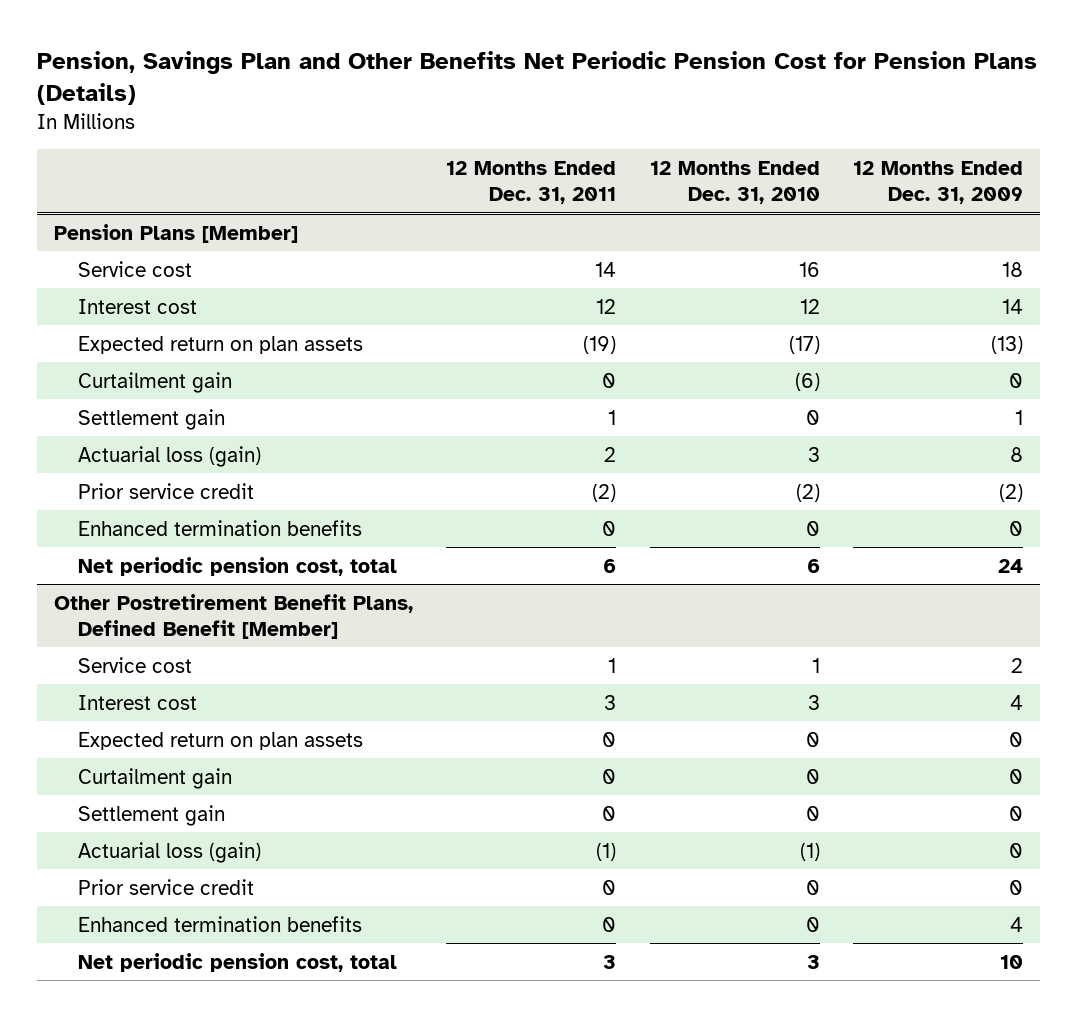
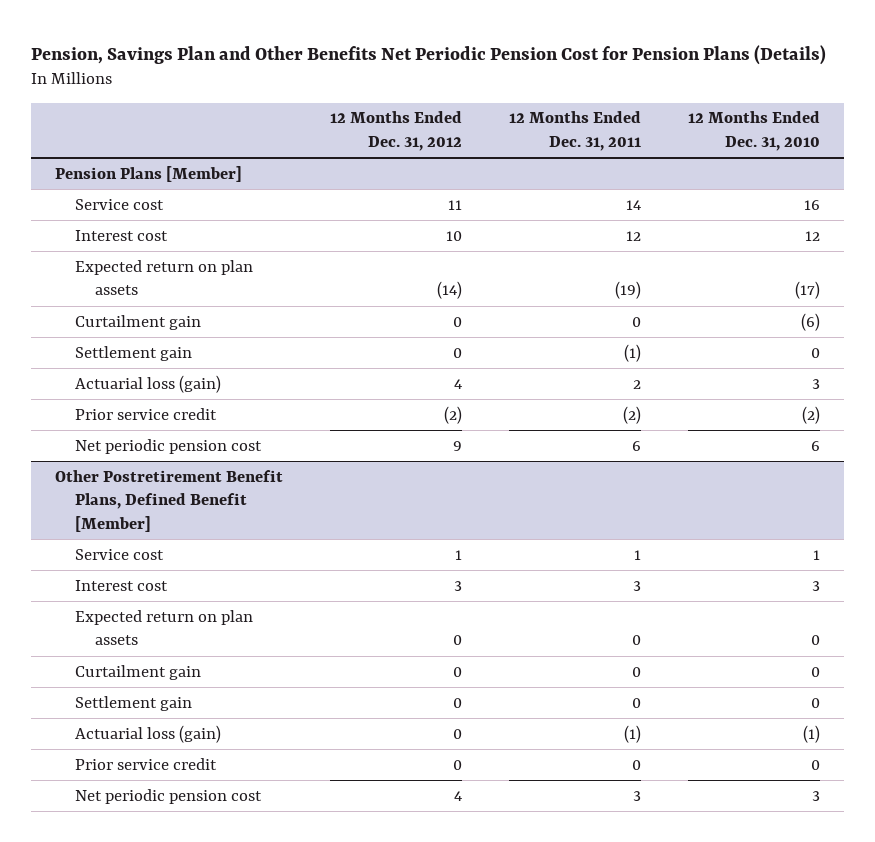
[853,160,1024,205] 12 Months Ended Dec. 31, 2009 -> none
none -> [329,111,462,152] 12 Months Ended Dec. 31, 2012
[608,409,617,425] 1 -> [624,343,642,362] (1)
[78,519,363,536] Enhanced termination benefits -> none
[78,556,398,576] Net periodic pension cost, total -> [75,438,263,454] Net periodic pension cost
[78,915,363,932] Enhanced termination benefits -> none
[78,952,398,972] Net periodic pension cost, total -> [75,788,263,804] Net periodic pension cost

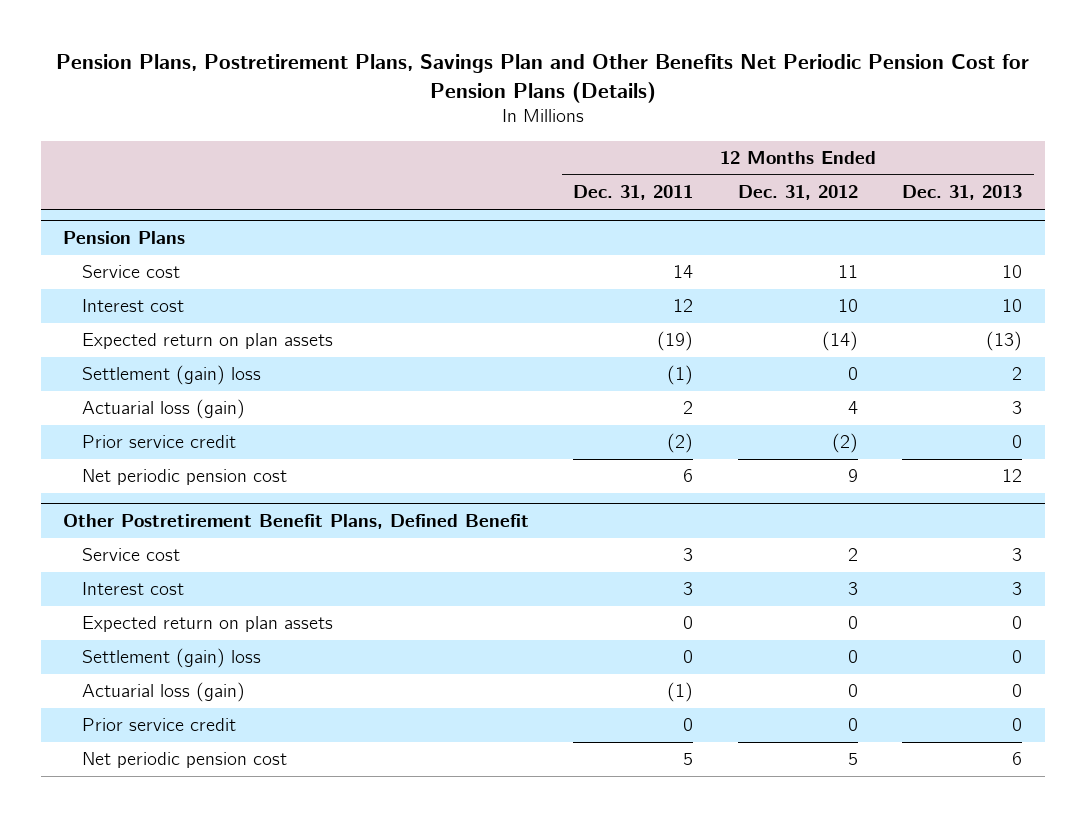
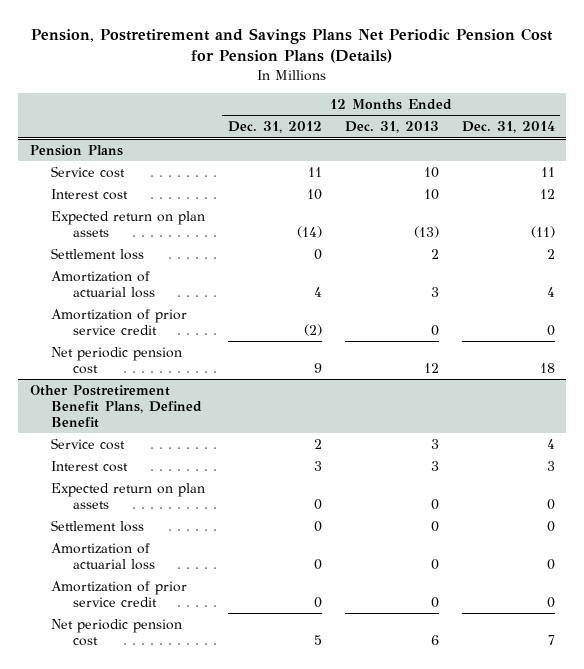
[55,54,1029,103] Pension Plans, Postretirement Plans, Savings Plan and Other Benefits Net Periodic Pension Cost for Pension Plans (Details) -> [31,27,554,63] Pension, Postretirement and Savings Plans Net Periodic Pension Cost for Pension Plans (Details)
[573,185,694,201] Dec. 31, 2011 -> none
none -> [461,121,555,134] Dec. 31, 2014
[81,365,261,386] Settlement (gain) loss -> [51,247,145,260] Settlement loss
[81,399,245,420] Actuarial loss (gain) -> [51,270,156,298] Amortization of actuarial loss
[81,435,236,449] Prior service credit -> [51,308,188,335] Amortization of prior service credit
[81,648,261,669] Settlement (gain) loss -> [51,519,145,532] Settlement loss
[81,682,245,703] Actuarial loss (gain) -> [51,542,156,570] Amortization of actuarial loss
[81,718,236,732] Prior service credit -> [51,580,188,607] Amortization of prior service credit

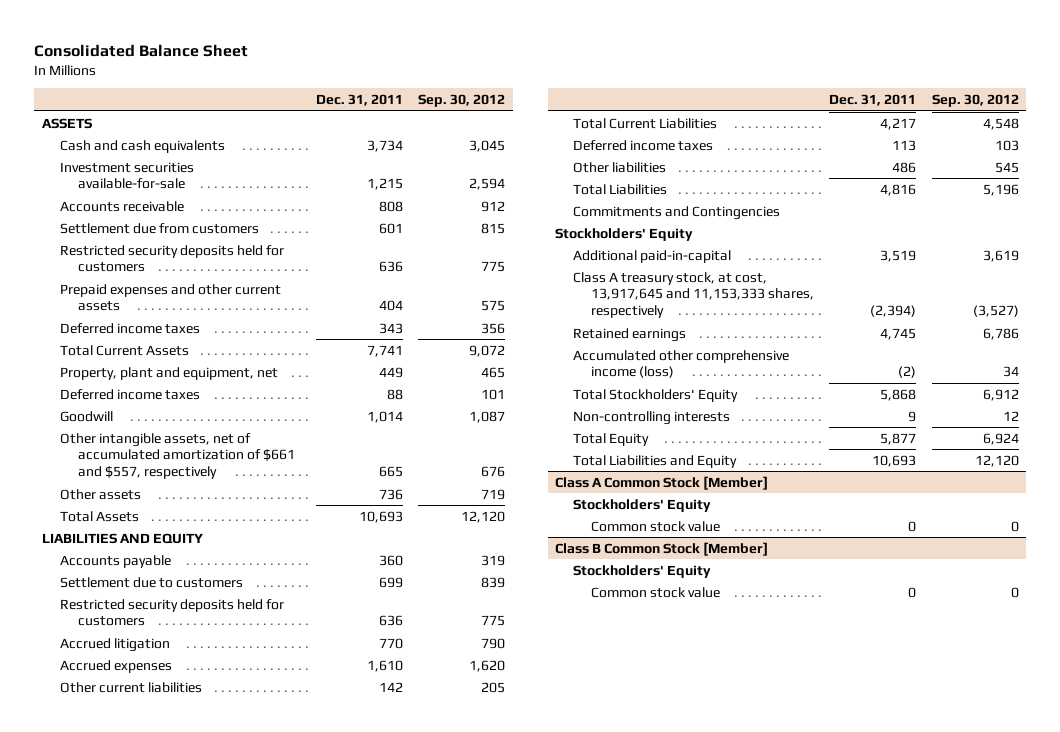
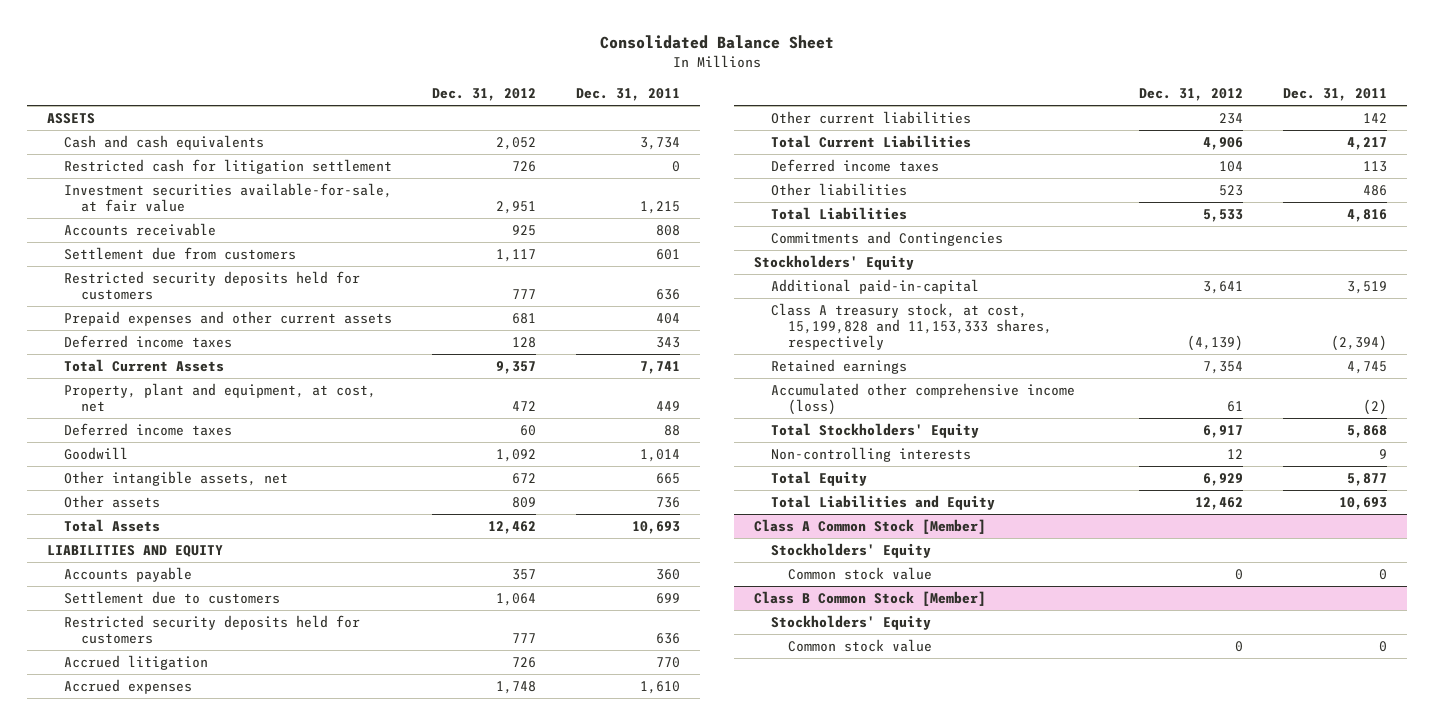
[418,94,506,108] Sep. 30, 2012 -> none
none -> [431,88,536,102] Dec. 31, 2012
none -> [63,158,392,174] Restricted cash for litigation settlement
[59,161,194,190] Investment securities available-for-sale -> [63,182,392,213] Investment securities available-for-sale, at fair value
[59,366,278,380] Property, plant and equipment, net -> [63,382,376,413] Property, plant and equipment, at cost, net
[59,432,296,479] Other intangible assets, net of accumulated amortization of $661 and $557, respectively -> [63,470,288,486] Other intangible assets, net
[573,271,815,318] Class A treasury stock, at cost, 13,917,645 and 11,153,333 shares, respectively -> [771,302,1053,351] Class A treasury stock, at cost, 15,199,828 and 11,153,333 shares, respectively

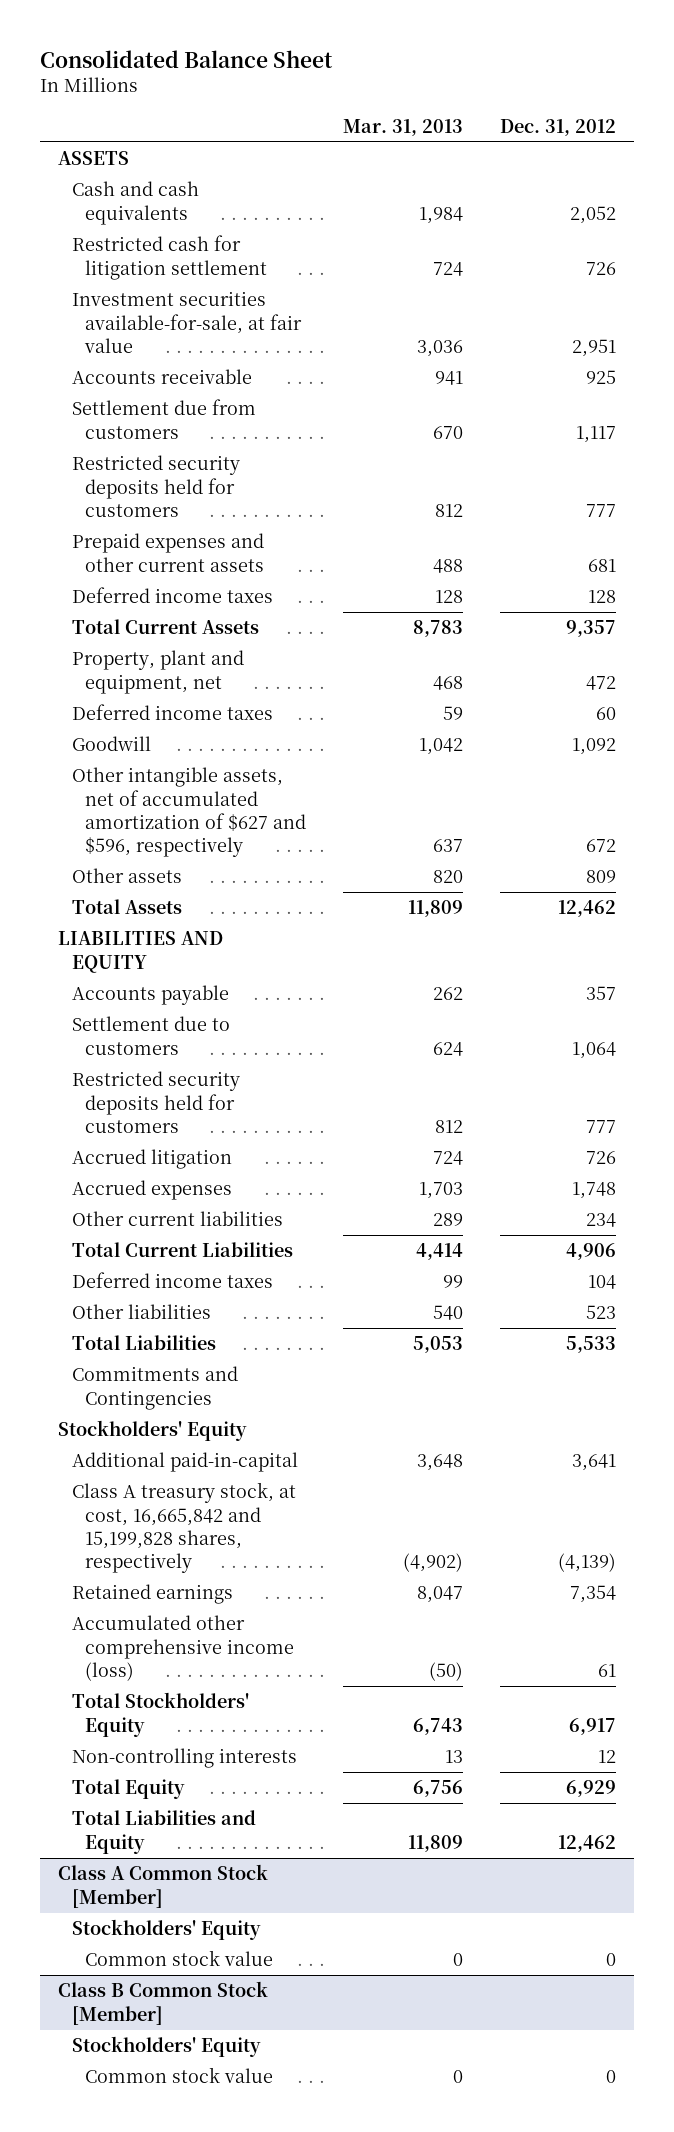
[575,88,680,102] Dec. 31, 2011 -> none
none -> [343,118,464,136] Mar. 31, 2013
[63,382,376,413] Property, plant and equipment, at cost, net -> [71,650,244,694] Property, plant and equipment, net
[63,470,288,486] Other intangible assets, net -> [71,767,307,858] Other intangible assets, net of accumulated amortization of $627 and $596, respectively
[771,302,1053,351] Class A treasury stock, at cost, 15,199,828 and 11,153,333 shares, respectively -> [71,1482,296,1574] Class A treasury stock, at cost, 16,665,842 and 15,199,828 shares, respectively

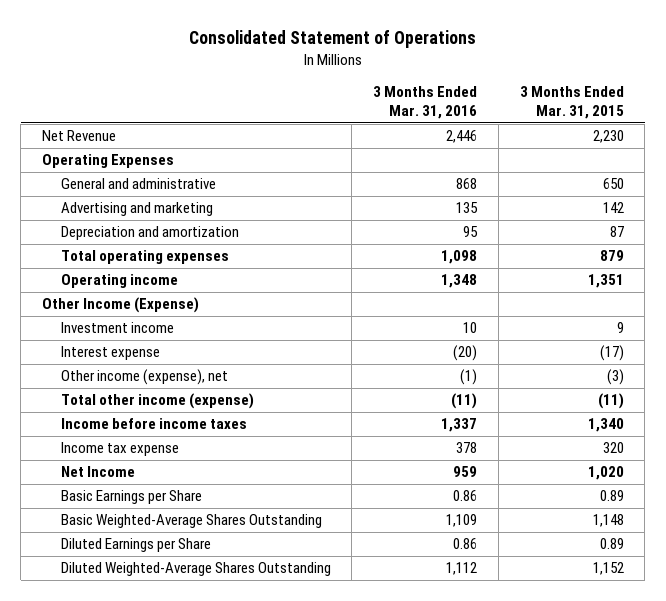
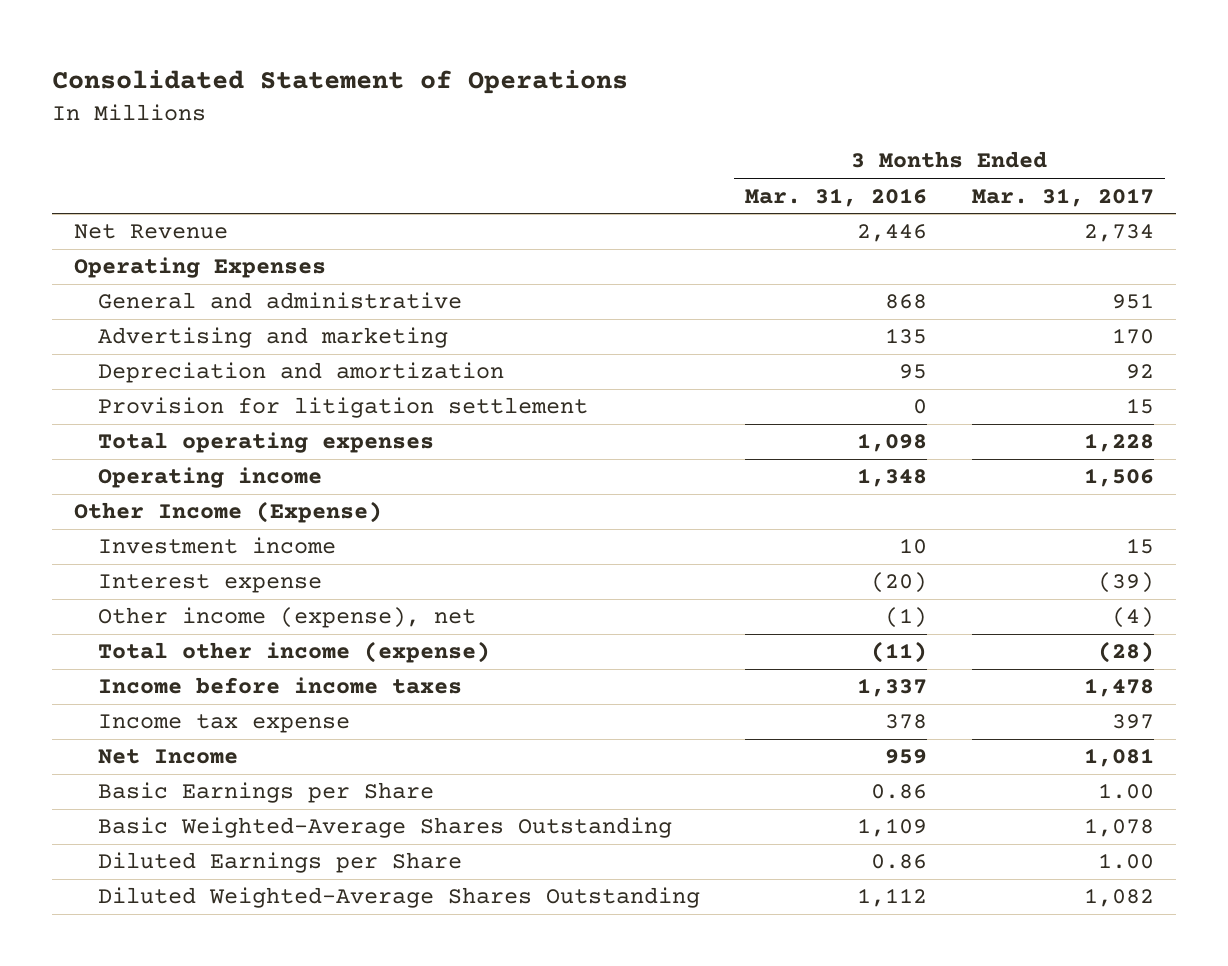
[519,86,624,119] 3 Months Ended Mar. 31, 2015 -> none
none -> [971,187,1154,207] Mar. 31, 2017
none -> [98,397,589,419] Provision for litigation settlement

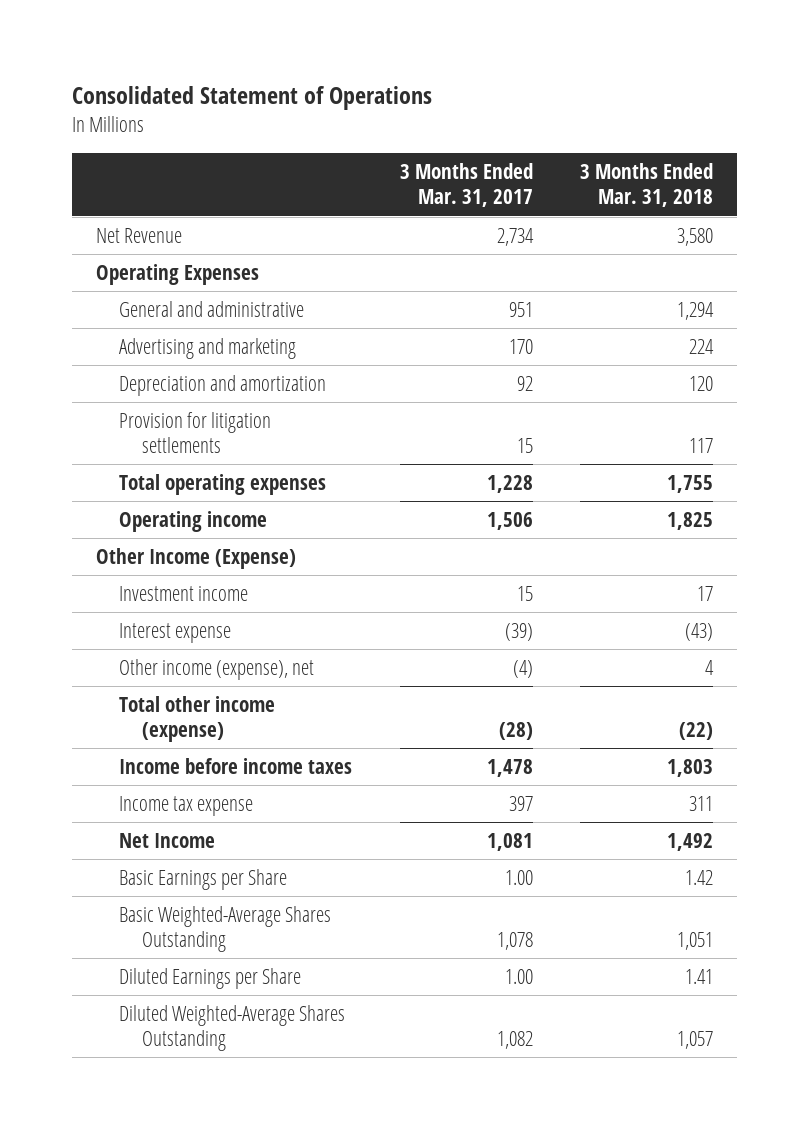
[744,187,927,207] Mar. 31, 2016 -> none
none -> [580,163,714,208] 3 Months Ended Mar. 31, 2018
[98,397,589,419] Provision for litigation settlement -> [118,411,271,454] Provision for litigation settlements

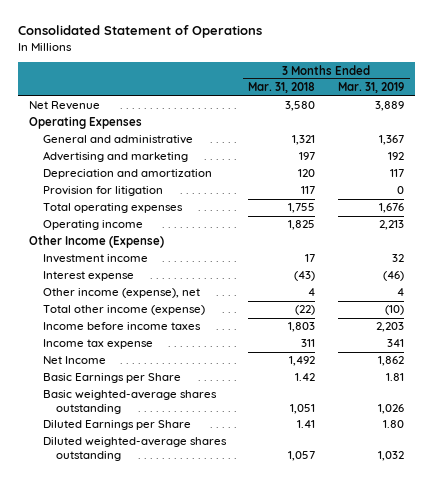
[399,163,533,208] 3 Months Ended Mar. 31, 2017 -> none
none -> [337,82,404,94] Mar. 31, 2019
[677,301,715,320] 1,294 -> [292,135,316,146] 1,321
[689,338,715,354] 224 -> [299,152,316,161] 197
[118,411,271,454] Provision for litigation settlements -> [42,186,163,197] Provision for litigation
[118,905,331,953] Basic Weighted-Average Shares Outstanding -> [42,390,217,415] Basic weighted-average shares outstanding
[118,1004,345,1052] Diluted Weighted-Average Shares Outstanding -> [42,437,227,462] Diluted weighted-average shares outstanding

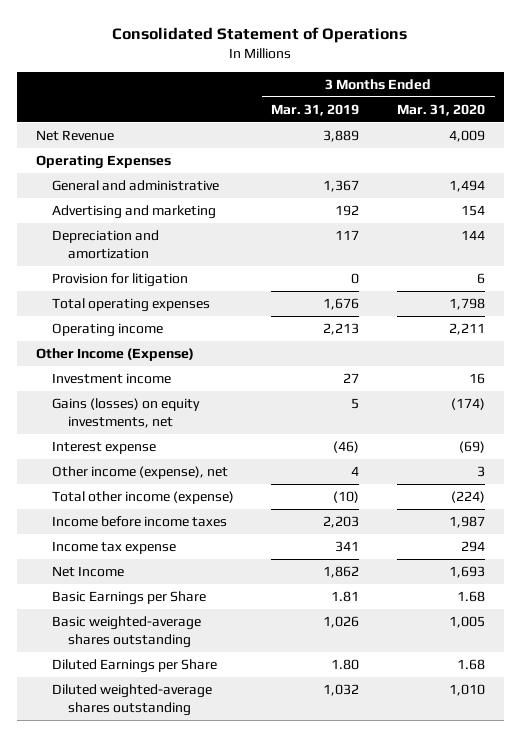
[248,82,316,94] Mar. 31, 2018 -> none
none -> [397,103,486,116] Mar. 31, 2020
[391,254,404,263] 32 -> [343,373,360,384] 27
none -> [51,398,200,428] Gains (losses) on equity investments, net

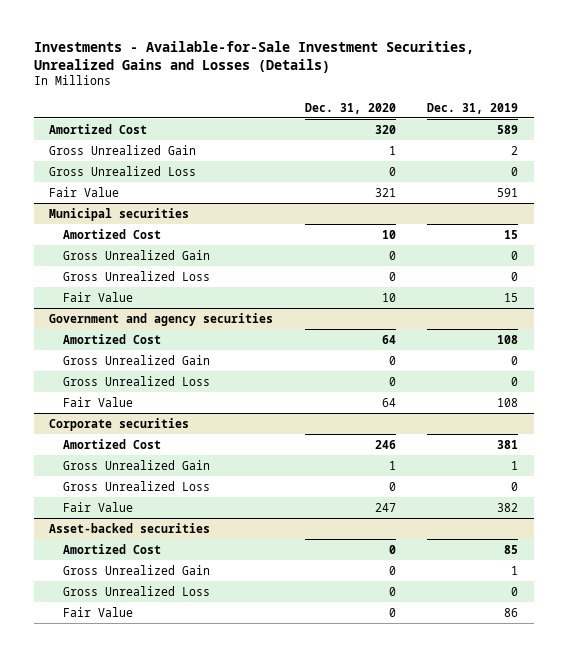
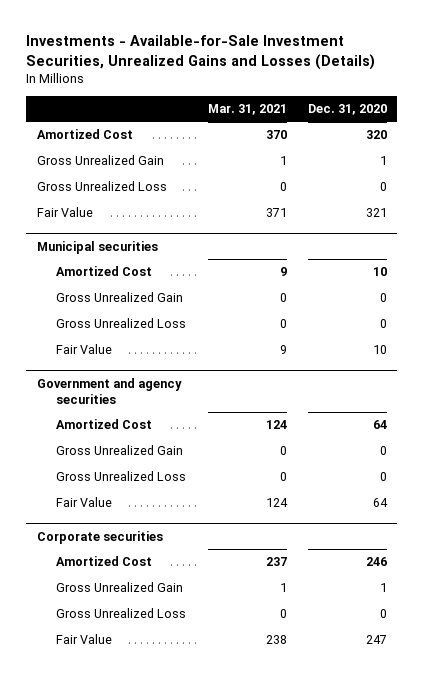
[427,102,519,114] Dec. 31, 2019 -> none
none -> [207,104,287,116] Mar. 31, 2021
[49,522,211,533] Asset-backed securities -> none
[62,543,161,554] Amortized Cost -> none
[62,564,210,575] Gross Unrealized Gain -> none
[62,585,210,596] Gross Unrealized Loss -> none
[62,606,133,617] Fair Value -> none

